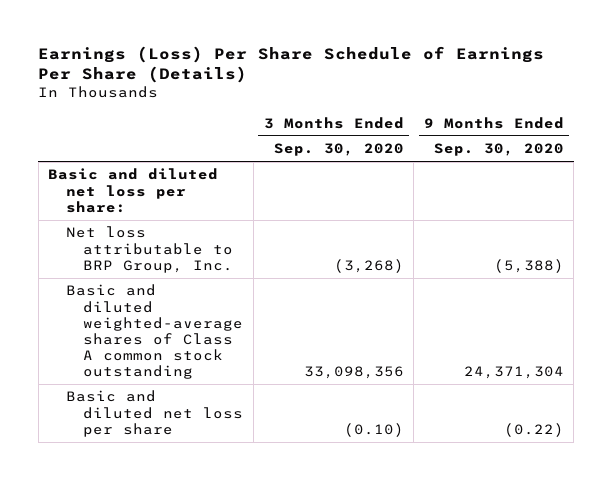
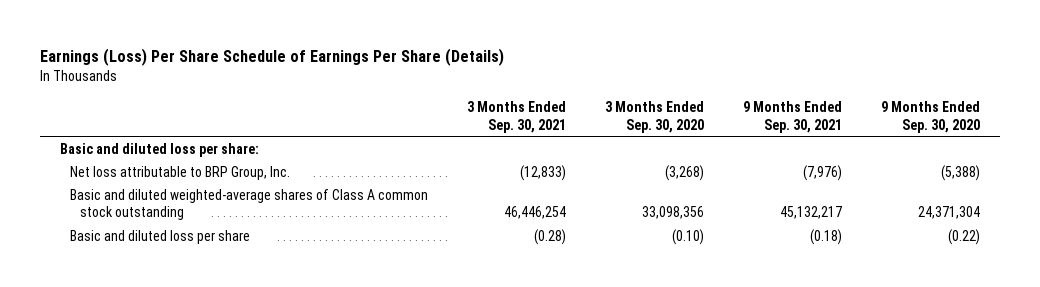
none -> [467,100,567,133] 3 Months Ended Sep. 30, 2021
none -> [743,100,843,133] 9 Months Ended Sep. 30, 2021
[48,168,219,213] Basic and diluted net loss per share: -> [59,142,259,157] Basic and diluted loss per share:
[65,390,244,437] Basic and diluted net loss per share -> [70,229,251,244] Basic and diluted loss per share

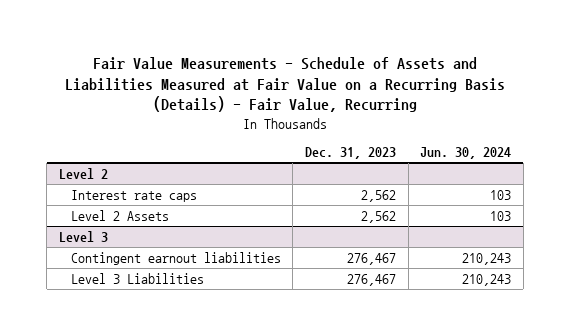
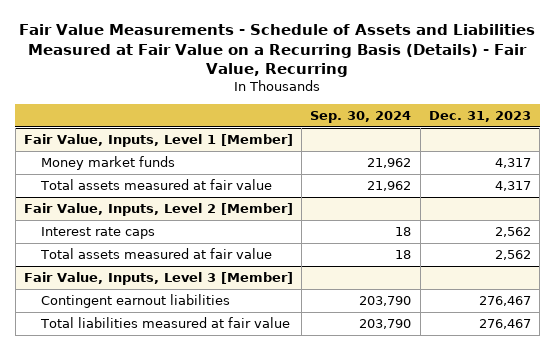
[420,146,512,159] Jun. 30, 2024 -> none
none -> [310,110,412,123] Sep. 30, 2024
none -> [23,133,293,147] Fair Value, Inputs, Level 1 [Member]
none -> [41,155,176,170] Money market funds
none -> [40,178,273,190] Total assets measured at fair value
[58,167,108,179] Level 2 -> [23,202,293,216] Fair Value, Inputs, Level 2 [Member]
[70,209,169,221] Level 2 Assets -> [40,247,273,259] Total assets measured at fair value
[58,230,108,242] Level 3 -> [23,271,293,285] Fair Value, Inputs, Level 3 [Member]
[70,272,204,284] Level 3 Liabilities -> [40,316,291,328] Total liabilities measured at fair value

